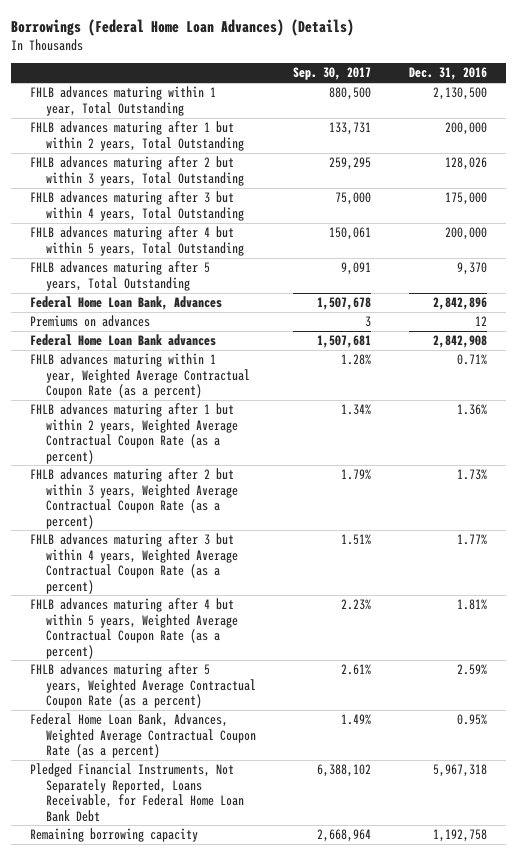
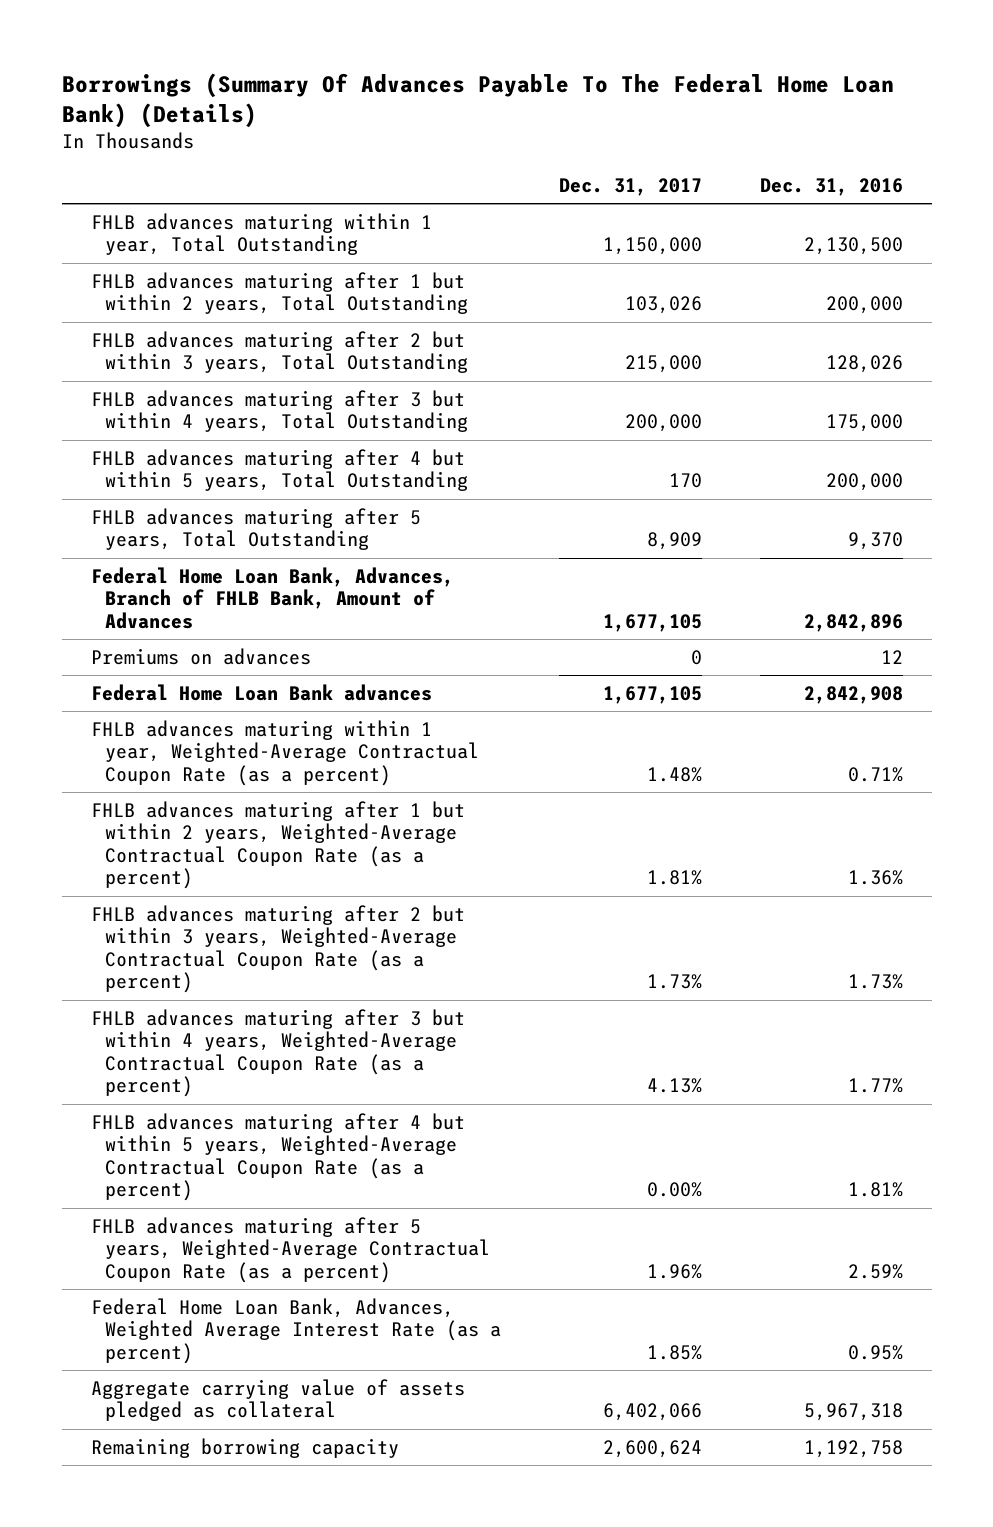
[10,18,354,36] Borrowings (Federal Home Loan Advances) (Details) -> [61,72,894,128] Borrowings (Summary Of Advances Payable To The Federal Home Loan Bank) (Details)
[293,67,372,81] Sep. 30, 2017 -> none
none -> [558,177,702,196] Dec. 31, 2017
[29,296,222,311] Federal Home Loan Bank, Advances -> [90,566,454,629] Federal Home Loan Bank, Advances, Branch of FHLB Bank, Amount of Advances
[29,353,250,399] FHLB advances maturing within 1 year, Weighted Average Contractual Coupon Rate (as a percent) -> [90,719,479,786] FHLB advances maturing within 1 year, Weighted-Average Contractual Coupon Rate (as a percent)
[29,403,238,464] FHLB advances maturing after 1 but within 2 years, Weighted Average Contractual Coupon Rate (as a percent) -> [90,800,465,890] FHLB advances maturing after 1 but within 2 years, Weighted-Average Contractual Coupon Rate (as a percent)
[29,468,238,529] FHLB advances maturing after 2 but within 3 years, Weighted Average Contractual Coupon Rate (as a percent) -> [90,904,465,994] FHLB advances maturing after 2 but within 3 years, Weighted-Average Contractual Coupon Rate (as a percent)
[29,533,238,594] FHLB advances maturing after 3 but within 4 years, Weighted Average Contractual Coupon Rate (as a percent) -> [90,1008,465,1098] FHLB advances maturing after 3 but within 4 years, Weighted-Average Contractual Coupon Rate (as a percent)
[29,598,238,659] FHLB advances maturing after 4 but within 5 years, Weighted Average Contractual Coupon Rate (as a percent) -> [90,1112,465,1202] FHLB advances maturing after 4 but within 5 years, Weighted-Average Contractual Coupon Rate (as a percent)
[29,663,256,709] FHLB advances maturing after 5 years, Weighted Average Contractual Coupon Rate (as a percent) -> [90,1216,490,1283] FHLB advances maturing after 5 years, Weighted-Average Contractual Coupon Rate (as a percent)
[29,713,256,759] Federal Home Loan Bank, Advances, Weighted Average Contractual Coupon Rate (as a percent) -> [90,1297,501,1364] Federal Home Loan Bank, Advances, Weighted Average Interest Rate (as a percent)
[29,763,244,822] Pledged Financial Instruments, Not Separately Reported, Loans Receivable, for Federal Home Loan Bank Debt -> [90,1378,465,1422] Aggregate carrying value of assets pledged as collateral

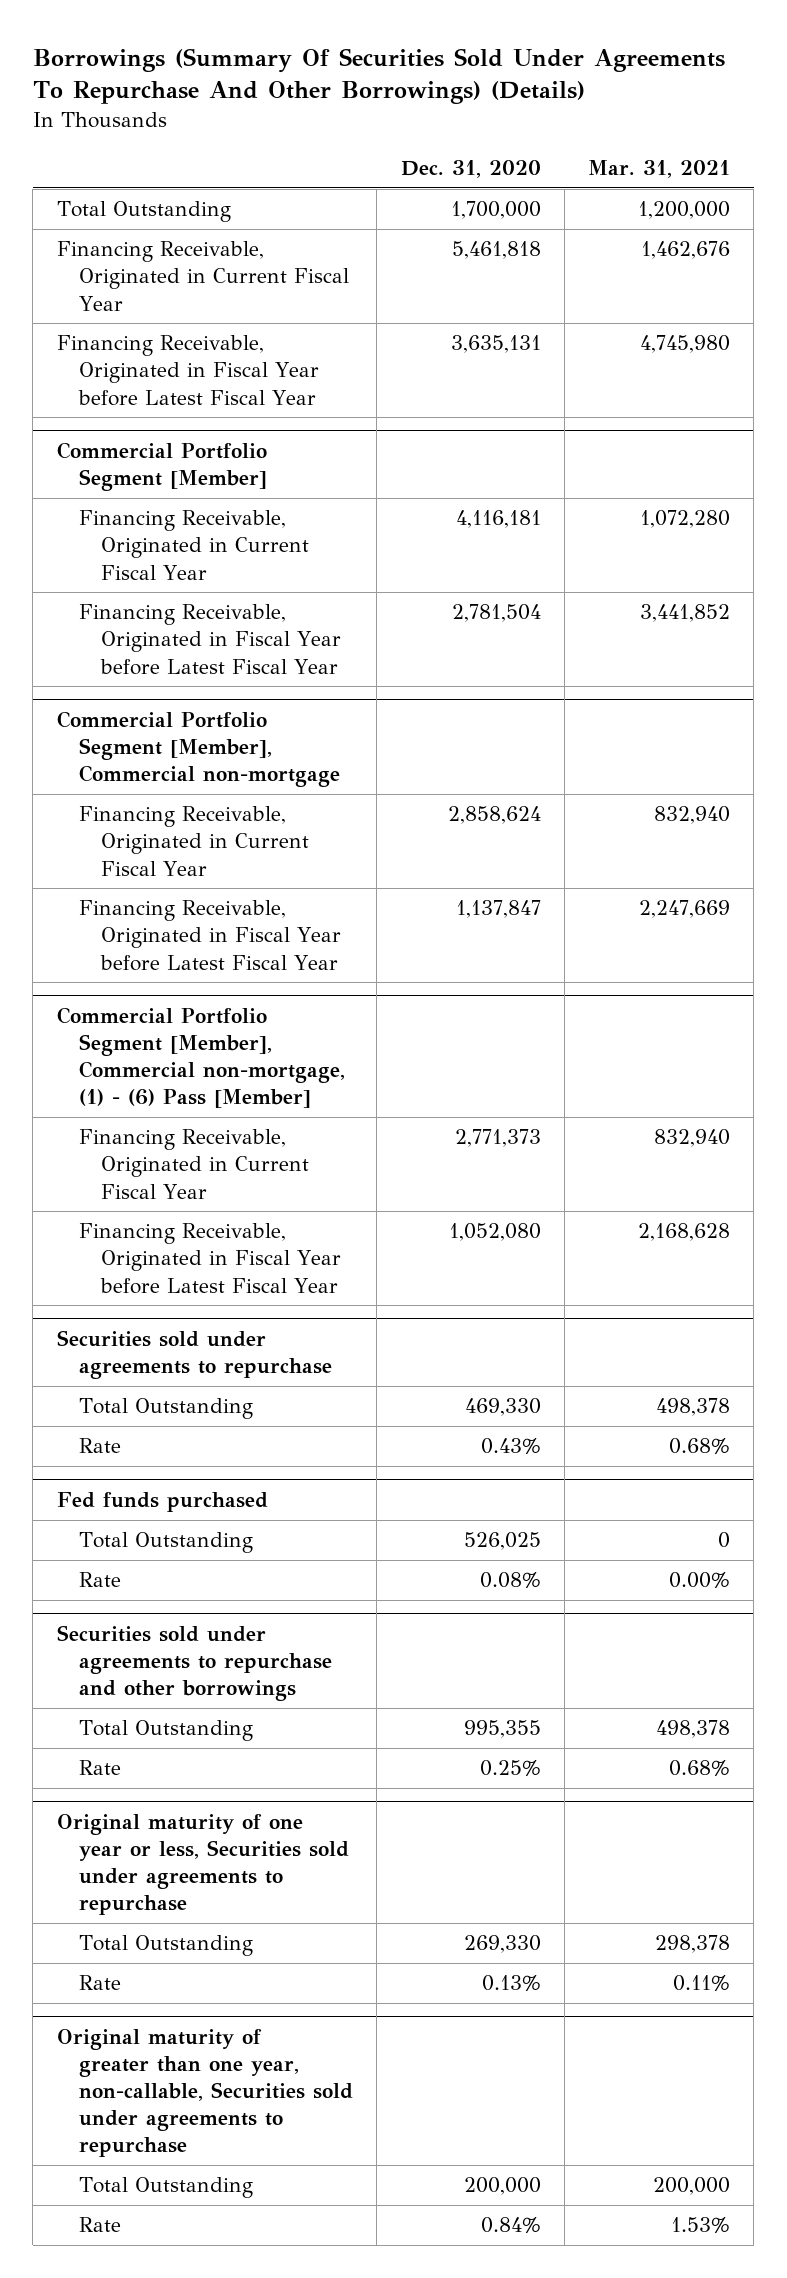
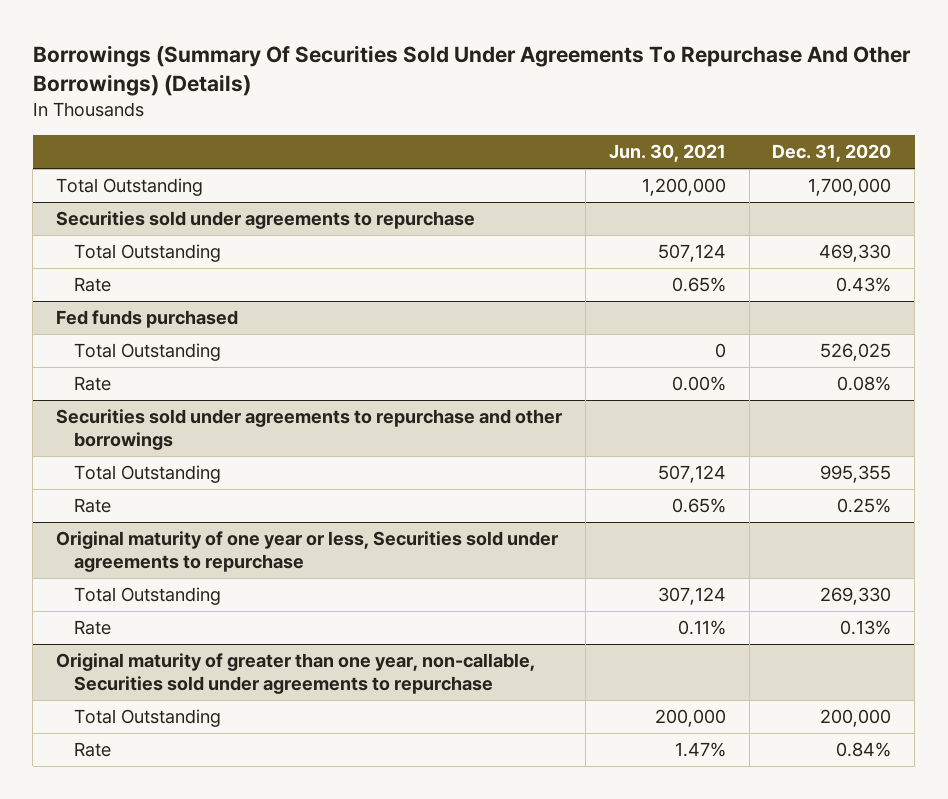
[587,159,730,178] Mar. 31, 2021 -> none
none -> [608,144,726,163] Jun. 30, 2021
[56,241,350,311] Financing Receivable, Originated in Current Fiscal Year -> none
[56,335,320,406] Financing Receivable, Originated in Fiscal Year before Latest Fiscal Year -> none
[56,441,268,491] Commercial Portfolio Segment [Member] -> none
[79,510,310,580] Financing Receivable, Originated in Current Fiscal Year -> none
[79,604,342,675] Financing Receivable, Originated in Fiscal Year before Latest Fiscal Year -> none
[56,710,341,788] Commercial Portfolio Segment [Member], Commercial non-mortgage -> none
[79,806,310,876] Financing Receivable, Originated in Current Fiscal Year -> none
[79,900,342,971] Financing Receivable, Originated in Fiscal Year before Latest Fiscal Year -> none
[56,1006,346,1109] Commercial Portfolio Segment [Member], Commercial non-mortgage, (1) - (6) Pass [Member] -> none
[79,1129,310,1199] Financing Receivable, Originated in Current Fiscal Year -> none
[79,1223,342,1294] Financing Receivable, Originated in Fiscal Year before Latest Fiscal Year -> none

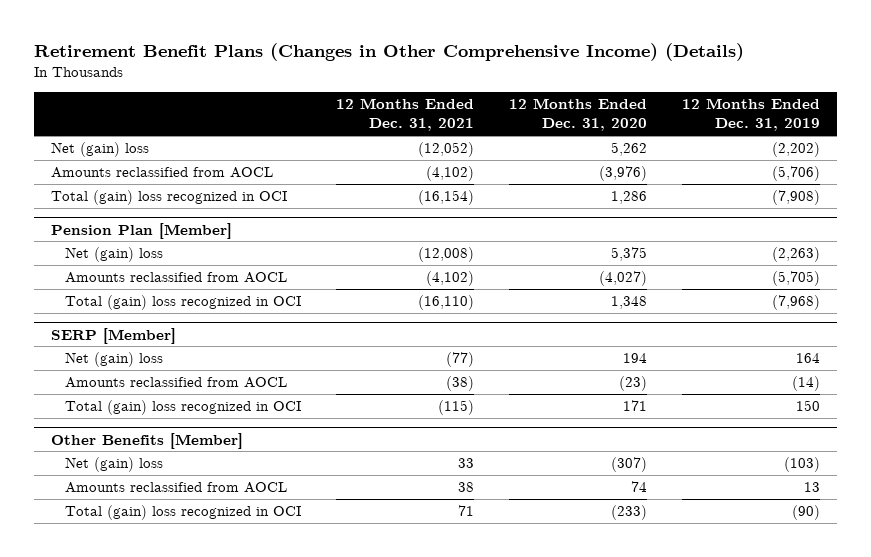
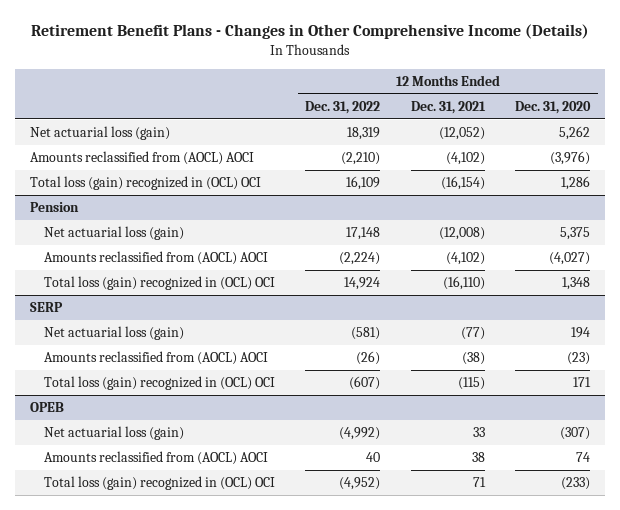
[33,43,744,62] Retirement Benefit Plans (Changes in Other Comprehensive Income) (Details) -> [30,24,589,40] Retirement Benefit Plans - Changes in Other Comprehensive Income (Details)
[681,98,820,132] 12 Months Ended Dec. 31, 2019 -> none
none -> [305,100,381,114] Dec. 31, 2022
[51,142,150,158] Net (gain) loss -> [29,126,170,141] Net actuarial loss (gain)
[51,167,274,179] Amounts reclassified from AOCL -> [29,151,254,166] Amounts reclassified from (AOCL) AOCI
[51,190,288,206] Total (gain) loss recognized in OCI -> [29,176,261,191] Total loss (gain) recognized in (OCL) OCI
[51,222,233,239] Pension Plan [Member] -> [29,202,79,213] Pension
[64,247,163,263] Net (gain) loss -> [43,226,184,241] Net actuarial loss (gain)
[64,272,287,284] Amounts reclassified from AOCL -> [43,251,268,266] Amounts reclassified from (AOCL) AOCI
[64,295,301,311] Total (gain) loss recognized in OCI -> [43,276,275,291] Total loss (gain) recognized in (OCL) OCI
[51,327,177,344] SERP [Member] -> [29,302,63,313] SERP
[64,352,163,368] Net (gain) loss -> [43,326,184,341] Net actuarial loss (gain)
[64,377,287,389] Amounts reclassified from AOCL -> [43,351,268,366] Amounts reclassified from (AOCL) AOCI
[64,400,301,416] Total (gain) loss recognized in OCI -> [43,376,275,391] Total loss (gain) recognized in (OCL) OCI
[51,432,244,449] Other Benefits [Member] -> [29,402,64,413] OPEB
[64,457,163,473] Net (gain) loss -> [43,426,184,441] Net actuarial loss (gain)
[64,482,287,494] Amounts reclassified from AOCL -> [43,451,268,466] Amounts reclassified from (AOCL) AOCI
[64,505,301,521] Total (gain) loss recognized in OCI -> [43,476,275,491] Total loss (gain) recognized in (OCL) OCI

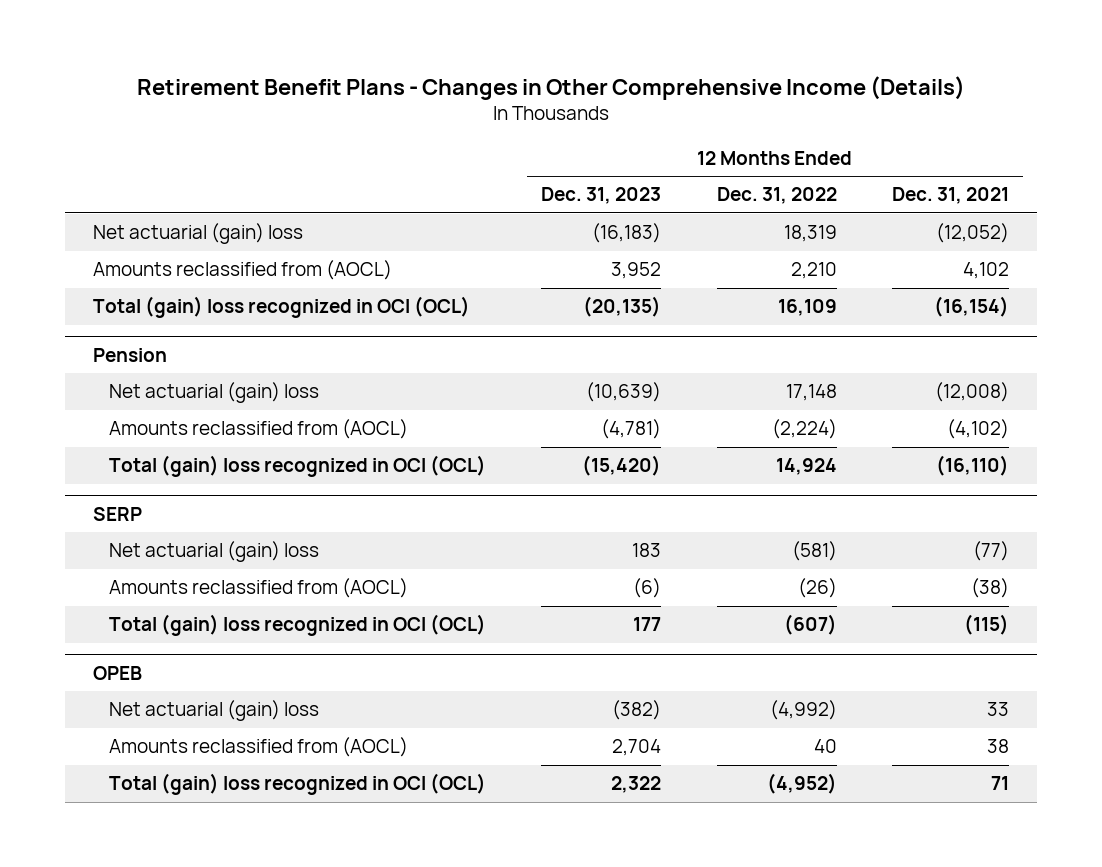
[514,100,591,114] Dec. 31, 2020 -> none
none -> [541,187,662,205] Dec. 31, 2023
[29,126,170,141] Net actuarial loss (gain) -> [93,223,304,245] Net actuarial (gain) loss
[29,151,254,166] Amounts reclassified from (AOCL) AOCI -> [93,260,393,281] Amounts reclassified from (AOCL)
[341,152,381,166] (2,210) -> [790,262,837,280] 2,210
[445,152,485,166] (4,102) -> [963,262,1010,280] 4,102
[29,176,261,191] Total loss (gain) recognized in (OCL) OCI -> [93,296,471,319] Total (gain) loss recognized in OCI (OCL)
[43,226,184,241] Net actuarial loss (gain) -> [108,382,319,404] Net actuarial (gain) loss
[43,251,268,266] Amounts reclassified from (AOCL) AOCI -> [108,419,408,440] Amounts reclassified from (AOCL)
[43,276,275,291] Total loss (gain) recognized in (OCL) OCI -> [108,455,486,478] Total (gain) loss recognized in OCI (OCL)
[43,326,184,341] Net actuarial loss (gain) -> [108,541,319,563] Net actuarial (gain) loss
[43,351,268,366] Amounts reclassified from (AOCL) AOCI -> [108,578,408,599] Amounts reclassified from (AOCL)
[43,376,275,391] Total loss (gain) recognized in (OCL) OCI -> [108,614,486,637] Total (gain) loss recognized in OCI (OCL)
[43,426,184,441] Net actuarial loss (gain) -> [108,700,319,722] Net actuarial (gain) loss
[43,451,268,466] Amounts reclassified from (AOCL) AOCI -> [108,737,408,758] Amounts reclassified from (AOCL)
[43,476,275,491] Total loss (gain) recognized in (OCL) OCI -> [108,773,486,796] Total (gain) loss recognized in OCI (OCL)

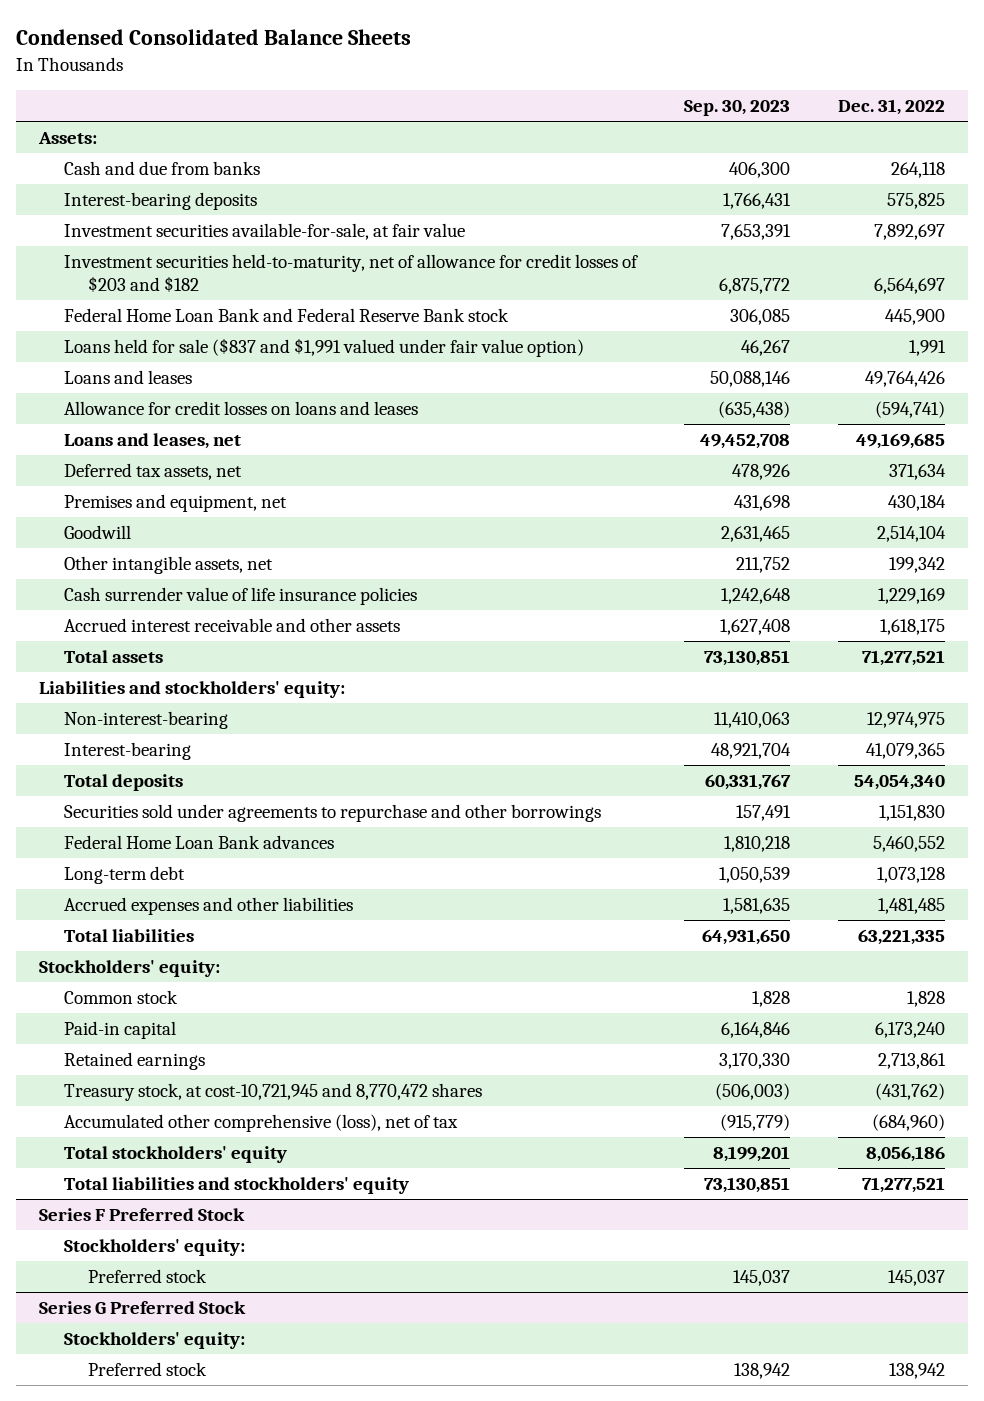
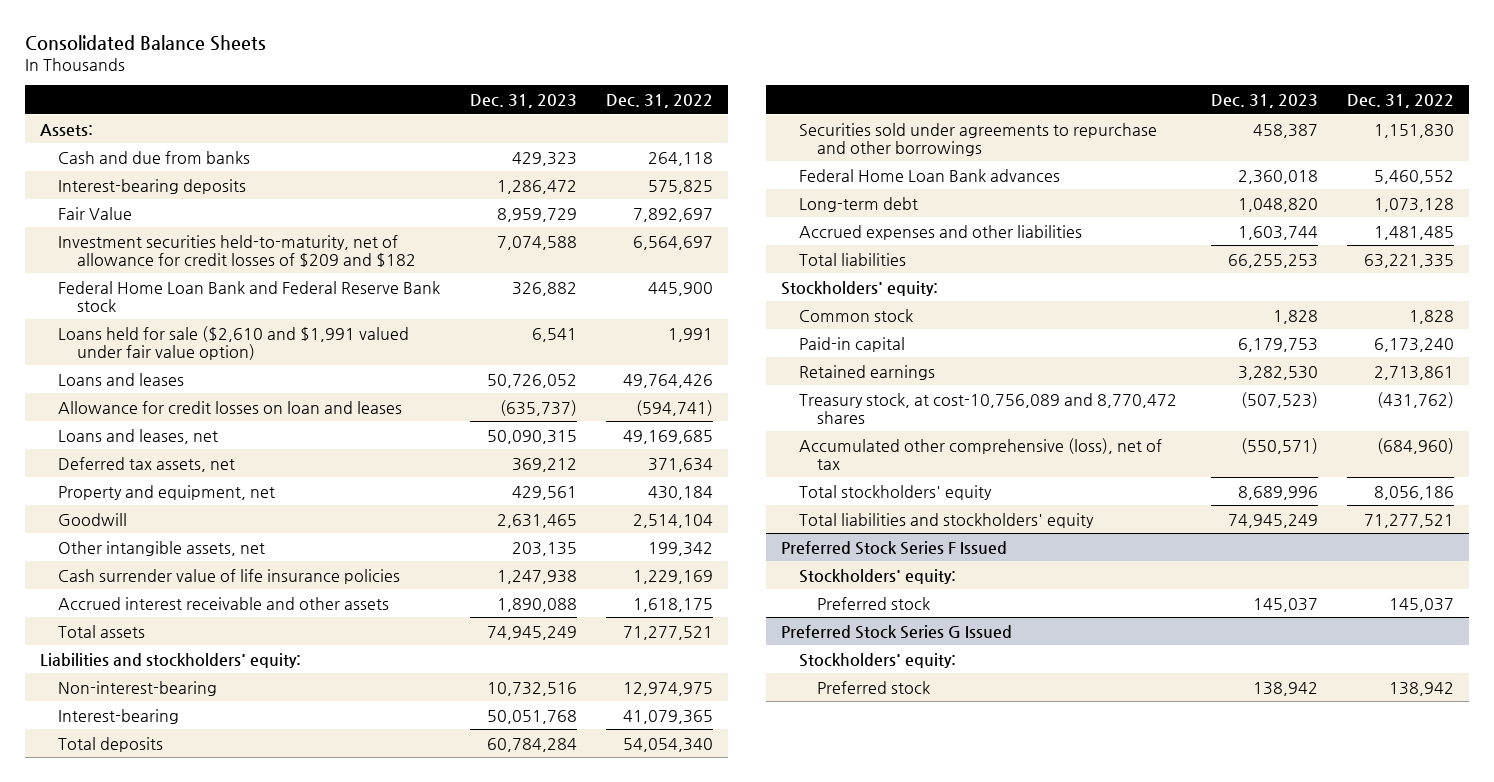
[15,29,411,46] Condensed Consolidated Balance Sheets -> [25,35,267,52] Consolidated Balance Sheets
[684,99,791,116] Sep. 30, 2023 -> none
none -> [469,93,577,108] Dec. 31, 2023
[63,223,465,241] Investment securities available-for-sale, at fair value -> [58,206,133,220] Fair Value
[63,254,638,292] Investment securities held-to-maturity, net of allowance for credit losses of $203 and $182 -> [58,234,416,267] Investment securities held-to-maturity, net of allowance for credit losses of $209 and $182
[63,338,584,358] Loans held for sale ($837 and $1,991 valued under fair value option) -> [58,325,410,360] Loans held for sale ($2,610 and $1,991 valued under fair value option)
[63,401,418,416] Allowance for credit losses on loans and leases -> [58,400,403,414] Allowance for credit losses on loan and leases
[63,494,287,513] Premises and equipment, net -> [58,484,276,500] Property and equipment, net
[63,1083,482,1102] Treasury stock, at cost-10,721,945 and 8,770,472 shares -> [799,392,1178,424] Treasury stock, at cost-10,756,089 and 8,770,472 shares
[39,1208,246,1222] Series F Preferred Stock -> [781,540,1008,555] Preferred Stock Series F Issued
[39,1301,247,1315] Series G Preferred Stock -> [781,624,1013,639] Preferred Stock Series G Issued

